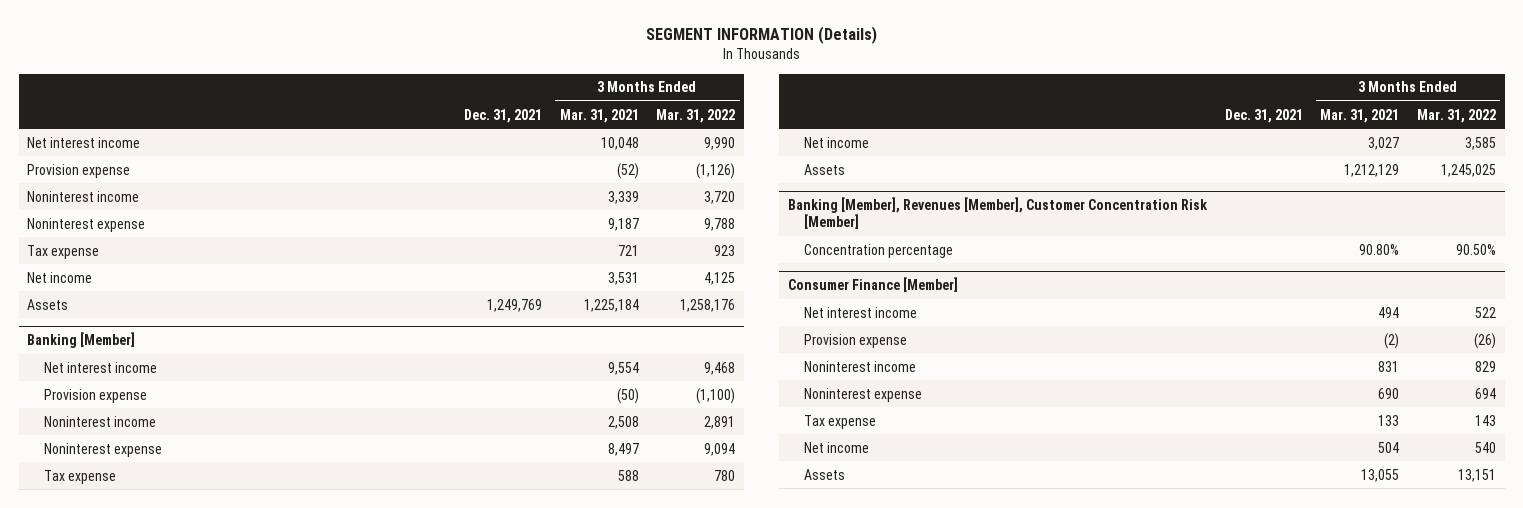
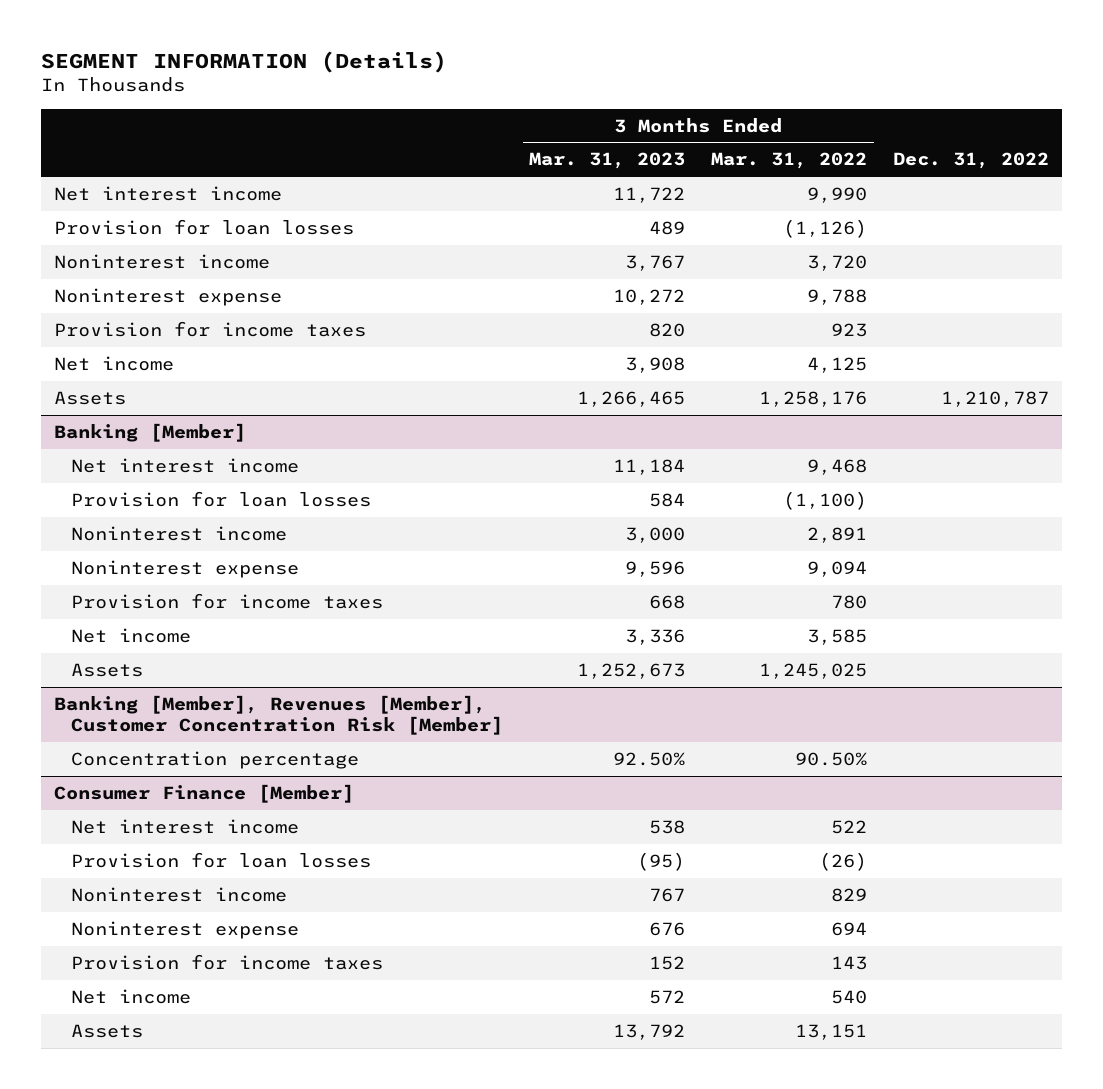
[464,108,543,123] Dec. 31, 2021 -> none
[559,108,639,123] Mar. 31, 2021 -> none
none -> [529,152,686,170] Mar. 31, 2023
none -> [893,152,1050,170] Dec. 31, 2022
[27,163,131,178] Provision expense -> [53,218,354,235] Provision for loan losses
[27,244,100,259] Tax expense -> [53,320,366,337] Provision for income taxes
[43,388,147,403] Provision expense -> [71,490,372,507] Provision for loan losses
[43,469,116,484] Tax expense -> [71,592,384,609] Provision for income taxes
[804,333,908,348] Provision expense -> [71,851,372,868] Provision for loan losses
[804,414,877,429] Tax expense -> [71,953,384,970] Provision for income taxes

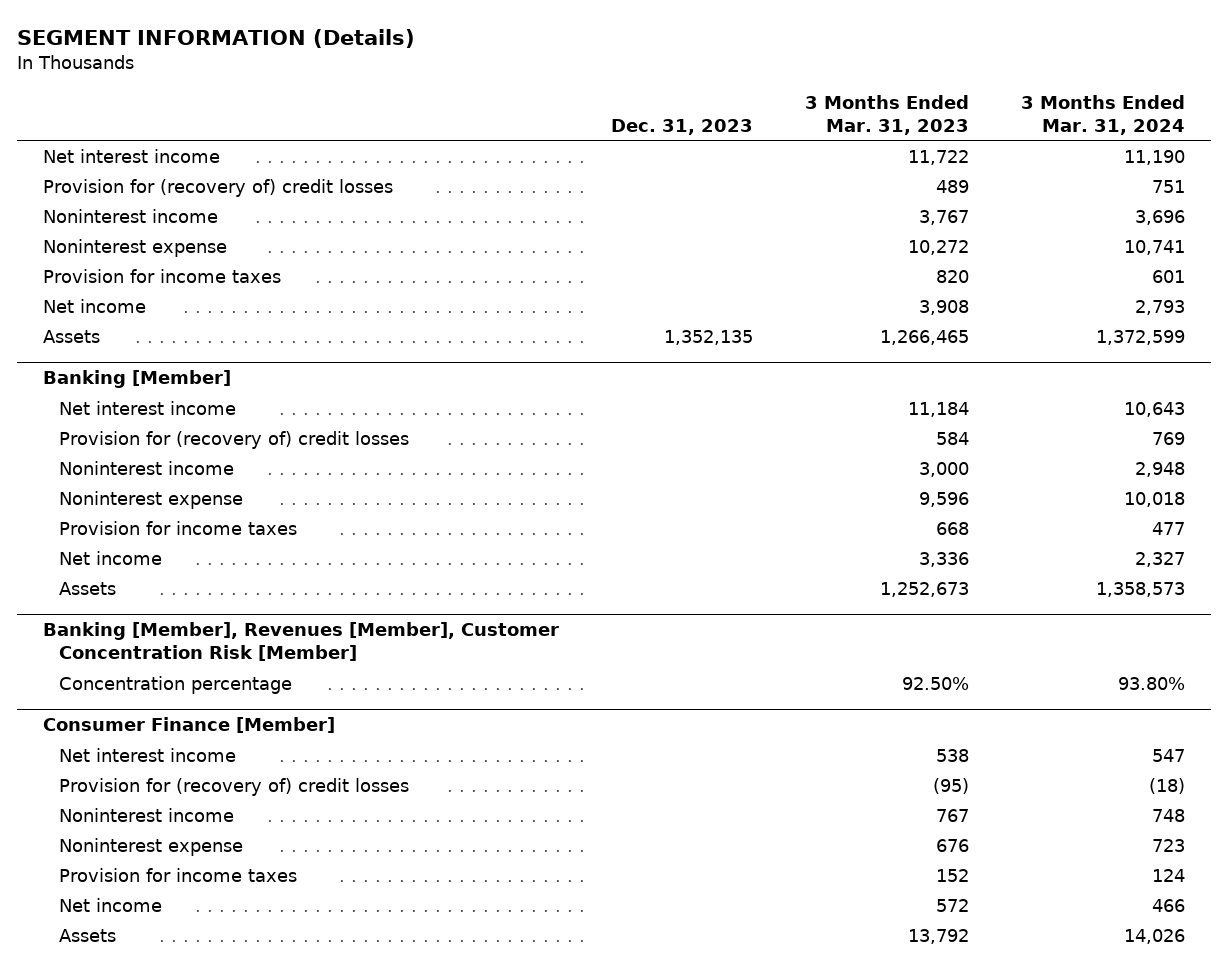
[711,152,868,170] Mar. 31, 2022 -> none
[893,152,1050,170] Dec. 31, 2022 -> none
none -> [610,118,753,135] Dec. 31, 2023
none -> [1020,94,1185,135] 3 Months Ended Mar. 31, 2024
[53,218,354,235] Provision for loan losses -> [42,178,393,197] Provision for (recovery of) credit losses
[71,490,372,507] Provision for loan losses -> [59,430,410,449] Provision for (recovery of) credit losses
[71,851,372,868] Provision for loan losses -> [59,777,410,796] Provision for (recovery of) credit losses

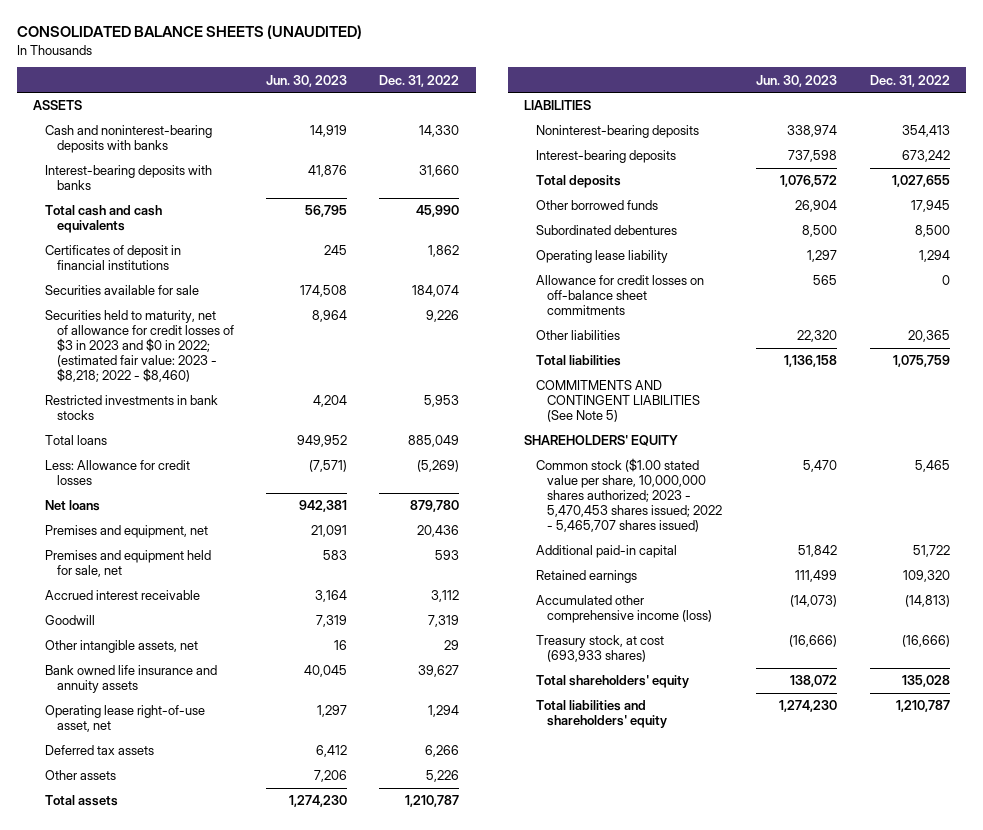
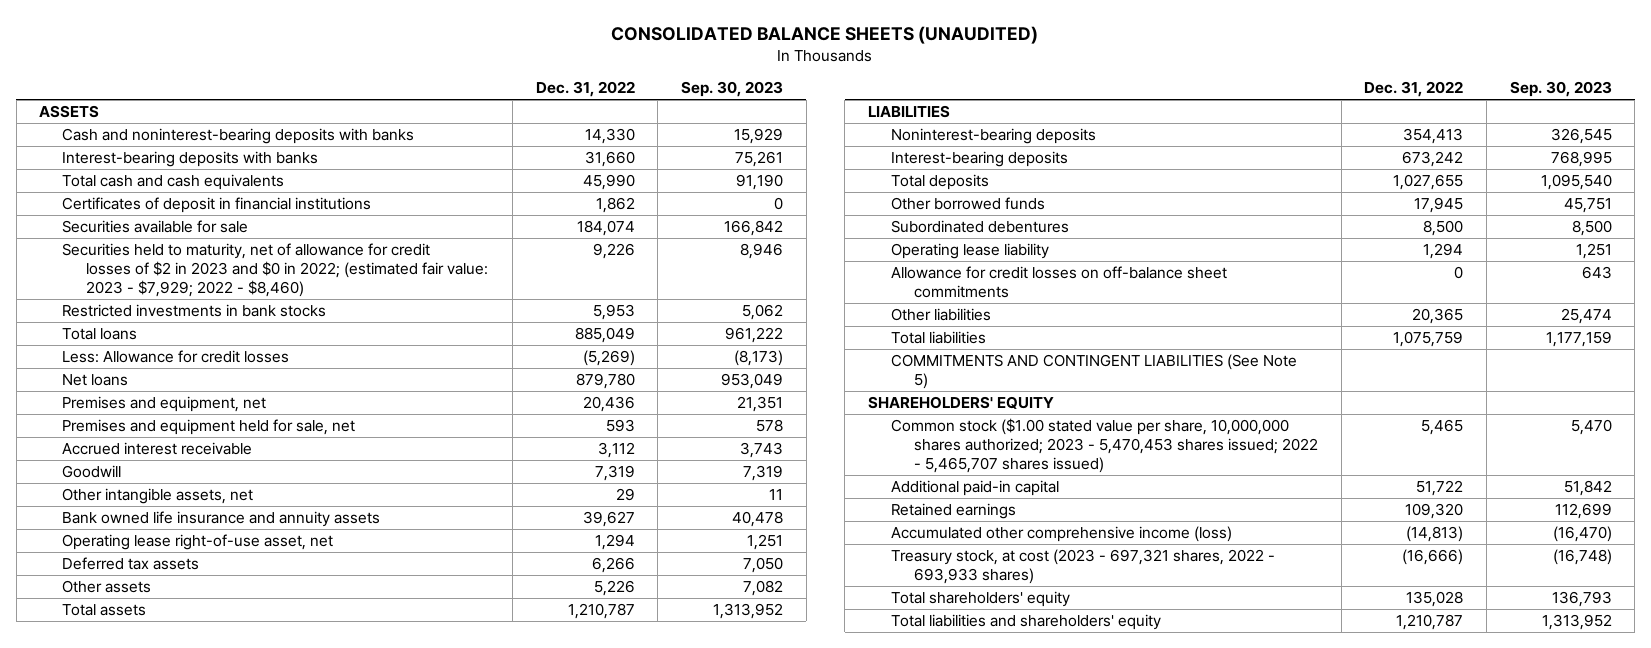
[266,74,348,87] Jun. 30, 2023 -> none
none -> [680,81,783,98] Sep. 30, 2023
[45,310,235,383] Securities held to maturity, net of allowance for credit losses of $3 in 2023 and $0 in 2022; (estimated fair value: 2023 - $8,218; 2022 - $8,460) -> [62,243,488,298] Securities held to maturity, net of allowance for credit losses of $2 in 2023 and $0 in 2022; (estimated fair value: 2023 - $7,929; 2022 - $8,460)
[535,635,664,663] Treasury stock, at cost (693,933 shares) -> [891,549,1276,585] Treasury stock, at cost (2023 - 697,321 shares, 2022 - 693,933 shares)

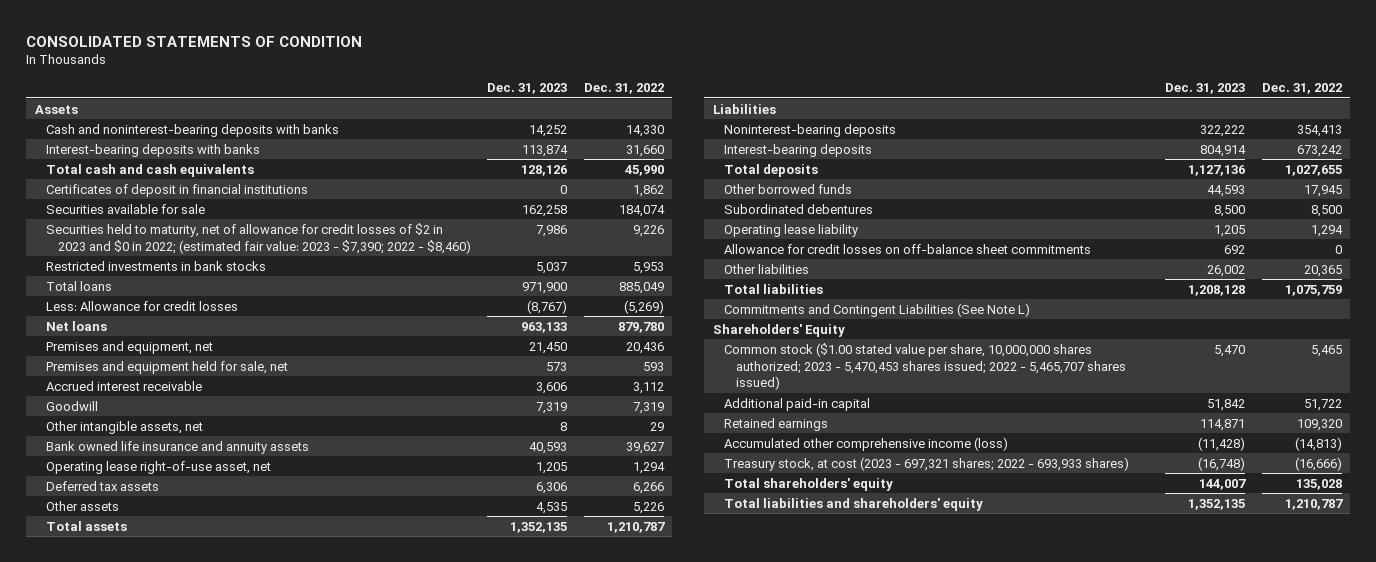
[611,25,1039,44] CONSOLIDATED BALANCE SHEETS (UNAUDITED) -> [26,35,363,47] CONSOLIDATED STATEMENTS OF CONDITION
[680,81,783,98] Sep. 30, 2023 -> none
none -> [487,83,568,95] Dec. 31, 2023
[39,105,100,119] ASSETS -> [34,104,78,114] Assets
[62,243,488,298] Securities held to maturity, net of allowance for credit losses of $2 in 2023 and $0 in 2022; (estimated fair value: 2023 - $7,929; 2022 - $8,460) -> [46,222,471,254] Securities held to maturity, net of allowance for credit losses of $2 in 2023 and $0 in 2022; (estimated fair value: 2023 - $7,390; 2022 - $8,460)
[867,105,950,119] LIABILITIES -> [712,103,776,114] Liabilities
[891,354,1298,390] COMMITMENTS AND CONTINGENT LIABILITIES (See Note 5) -> [724,302,1031,317] Commitments and Contingent Liabilities (See Note L)
[867,396,1054,410] SHAREHOLDERS' EQUITY -> [712,323,845,337] Shareholders' Equity
[891,549,1276,585] Treasury stock, at cost (2023 - 697,321 shares, 2022 - 693,933 shares) -> [724,456,1130,471] Treasury stock, at cost (2023 - 697,321 shares; 2022 - 693,933 shares)

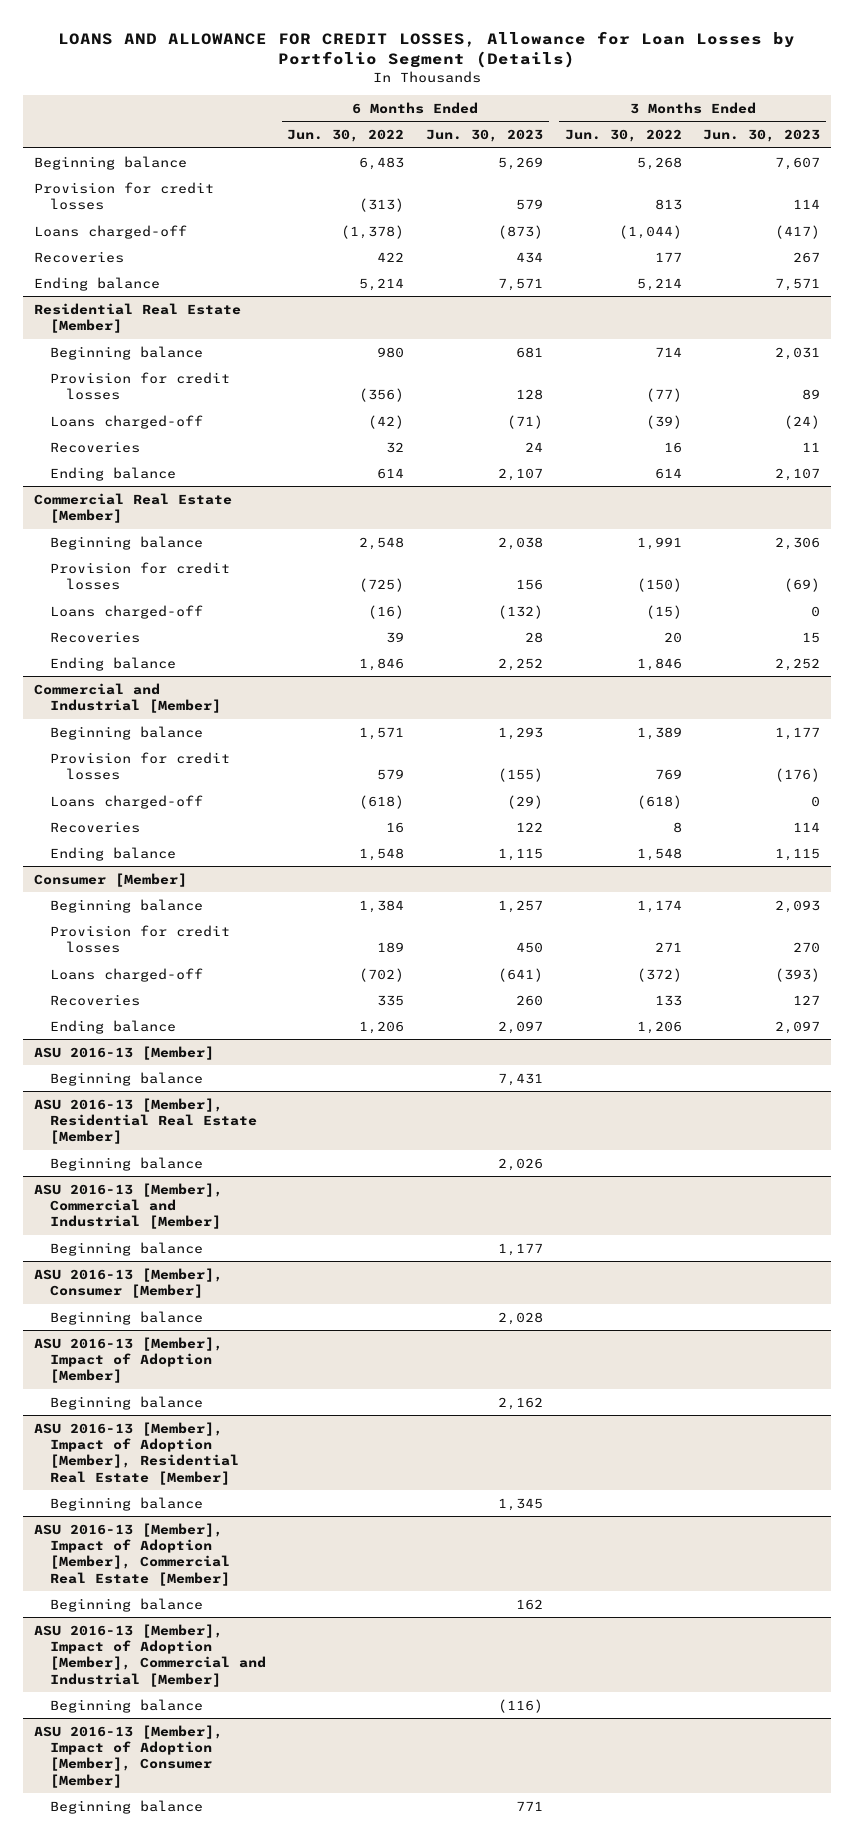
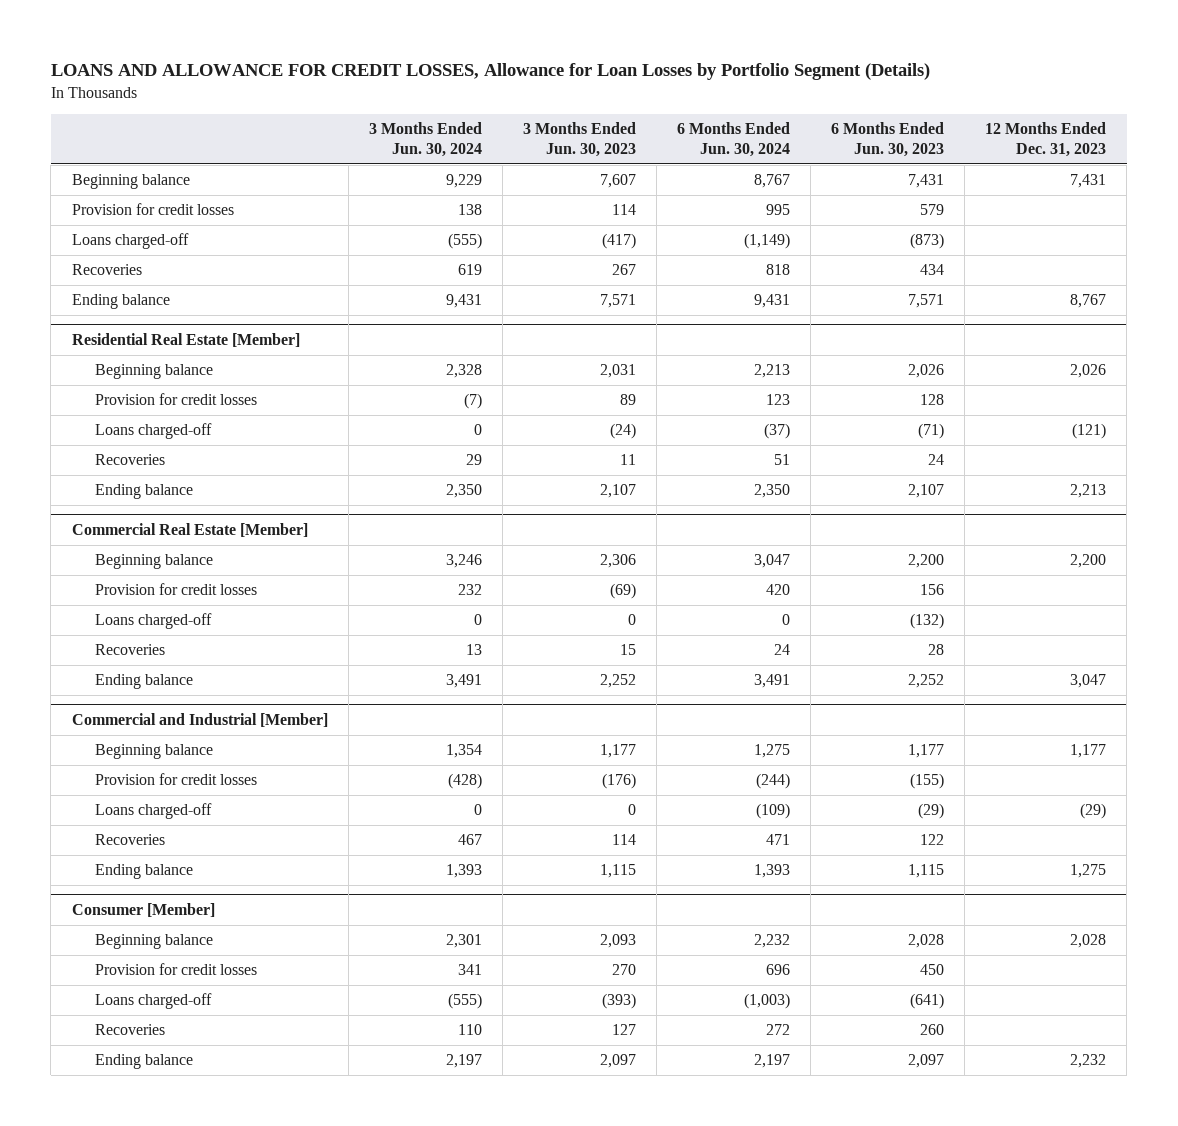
[287,129,405,143] Jun. 30, 2022 -> none
[564,129,682,143] Jun. 30, 2022 -> none
none -> [368,122,482,157] 3 Months Ended Jun. 30, 2024
none -> [676,122,790,157] 6 Months Ended Jun. 30, 2024
none -> [985,122,1107,157] 12 Months Ended Dec. 31, 2023
[498,156,544,170] 5,269 -> [907,174,944,189] 7,431
[516,346,544,358] 681 -> [907,364,944,379] 2,026
[498,536,544,550] 2,038 -> [907,554,944,569] 2,200
[498,726,544,740] 1,293 -> [907,744,944,759] 1,177
[498,899,544,913] 1,257 -> [907,934,944,949] 2,028
[34,1045,215,1060] ASU 2016-13 [Member] -> none
[49,1071,203,1086] Beginning balance -> none
[34,1097,257,1145] ASU 2016-13 [Member], Residential Real Estate [Member] -> none
[49,1156,203,1171] Beginning balance -> none
[34,1182,224,1230] ASU 2016-13 [Member], Commercial and Industrial [Member] -> none
[49,1241,203,1256] Beginning balance -> none
[34,1267,224,1299] ASU 2016-13 [Member], Consumer [Member] -> none
[49,1310,203,1325] Beginning balance -> none
[34,1336,224,1384] ASU 2016-13 [Member], Impact of Adoption [Member] -> none
[49,1395,203,1410] Beginning balance -> none
[34,1421,239,1485] ASU 2016-13 [Member], Impact of Adoption [Member], Residential Real Estate [Member] -> none
[49,1496,203,1511] Beginning balance -> none
[34,1522,230,1586] ASU 2016-13 [Member], Impact of Adoption [Member], Commercial Real Estate [Member] -> none
[49,1597,203,1612] Beginning balance -> none
[34,1623,266,1687] ASU 2016-13 [Member], Impact of Adoption [Member], Commercial and Industrial [Member] -> none
[49,1698,203,1713] Beginning balance -> none
[34,1724,224,1788] ASU 2016-13 [Member], Impact of Adoption [Member], Consumer [Member] -> none
[49,1799,203,1814] Beginning balance -> none

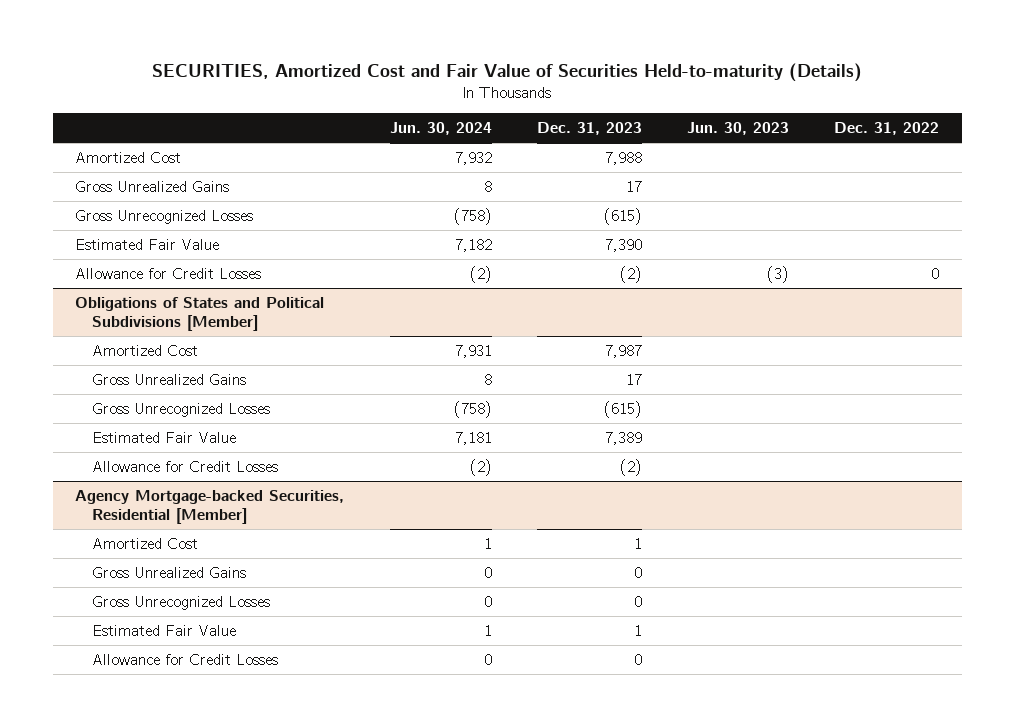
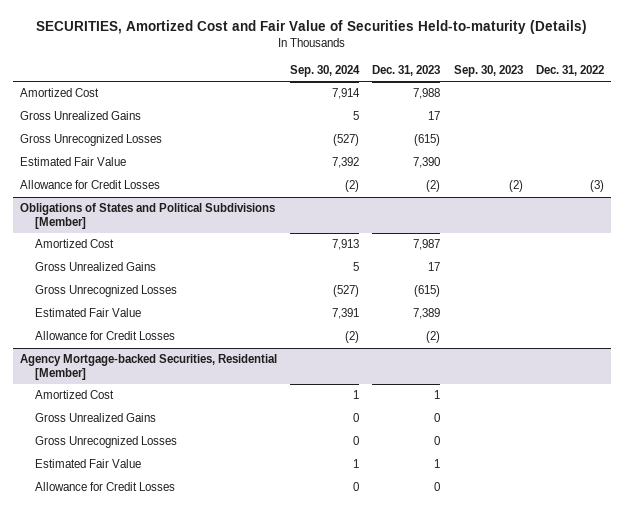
[389,121,492,135] Jun. 30, 2024 -> none
[687,121,790,135] Jun. 30, 2023 -> none
none -> [289,64,360,77] Sep. 30, 2024
none -> [453,64,523,77] Sep. 30, 2023
[931,267,940,279] 0 -> [589,180,604,193] (3)

